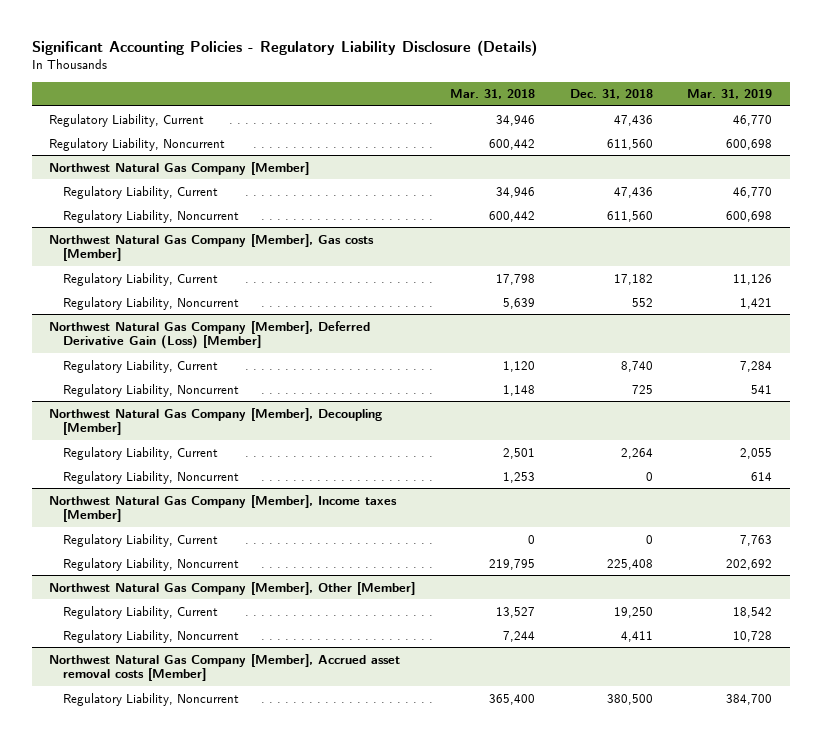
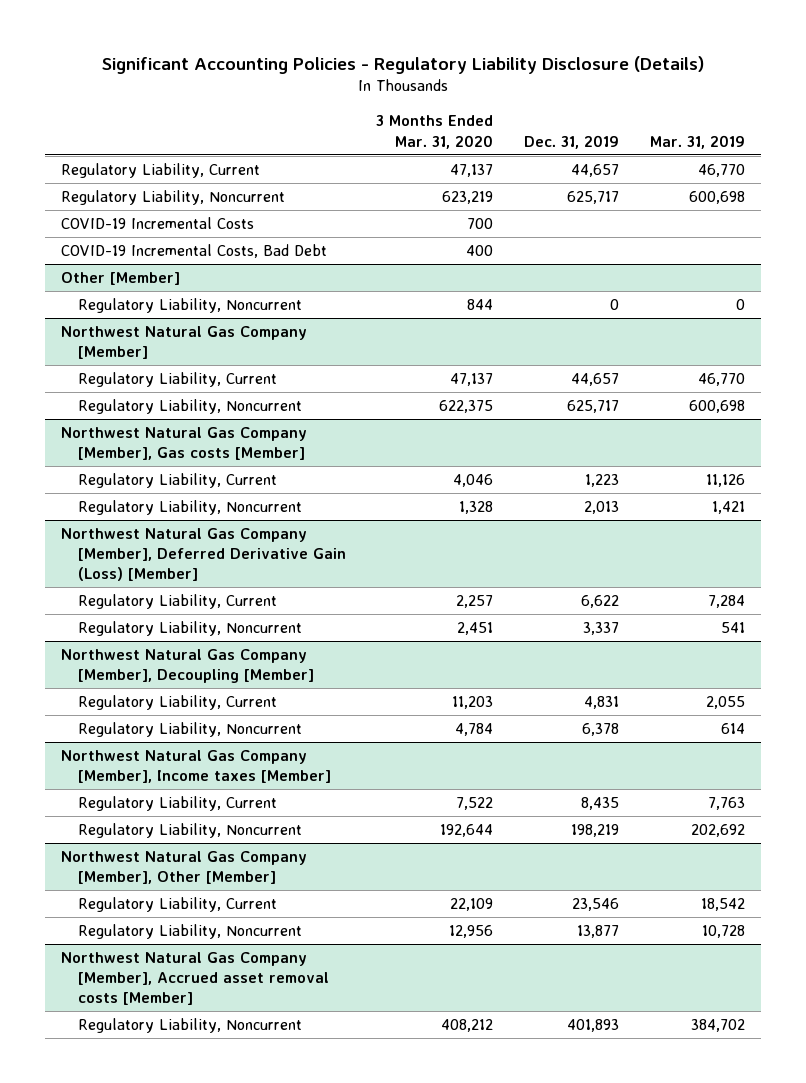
[449,89,535,100] Mar. 31, 2018 -> none
[569,89,653,100] Dec. 31, 2018 -> none
none -> [376,115,494,149] 3 Months Ended Mar. 31, 2020
none -> [524,134,620,149] Dec. 31, 2019
none -> [60,217,254,230] COVID-19 Incremental Costs
none -> [60,244,327,259] COVID-19 Incremental Costs, Bad Debt
none -> [60,272,180,286] Other [Member]
none -> [77,298,302,314] Regulatory Liability, Noncurrent
[726,693,773,705] 384,700 -> [691,1019,746,1033] 384,702

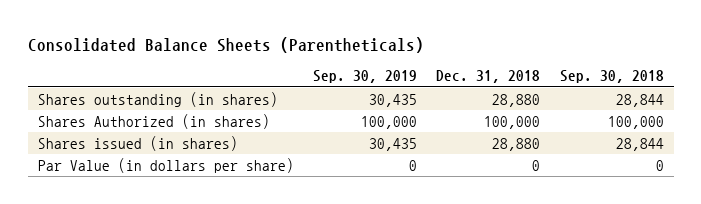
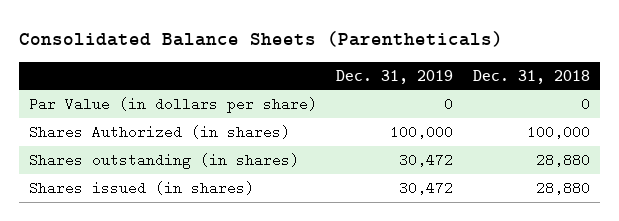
[312,70,417,84] Sep. 30, 2019 -> none
[559,70,664,84] Sep. 30, 2018 -> none
none -> [336,69,454,84] Dec. 31, 2019
[37,157,294,173] Par Value (in dollars per share) -> [28,96,317,113] Par Value (in dollars per share)
[37,91,278,107] Shares outstanding (in shares) -> [28,152,299,169] Shares outstanding (in shares)

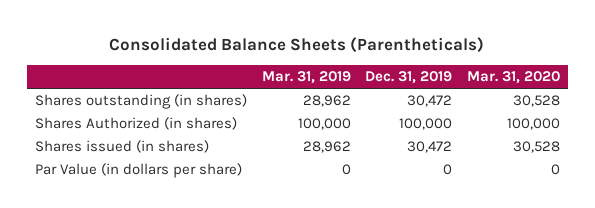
[472,69,590,84] Dec. 31, 2018 -> none
none -> [261,71,351,85] Mar. 31, 2019
none -> [467,71,561,85] Mar. 31, 2020
[28,124,290,139] Shares Authorized (in shares) -> [34,117,237,131] Shares Authorized (in shares)
[28,96,317,113] Par Value (in dollars per share) -> [34,163,242,179] Par Value (in dollars per share)

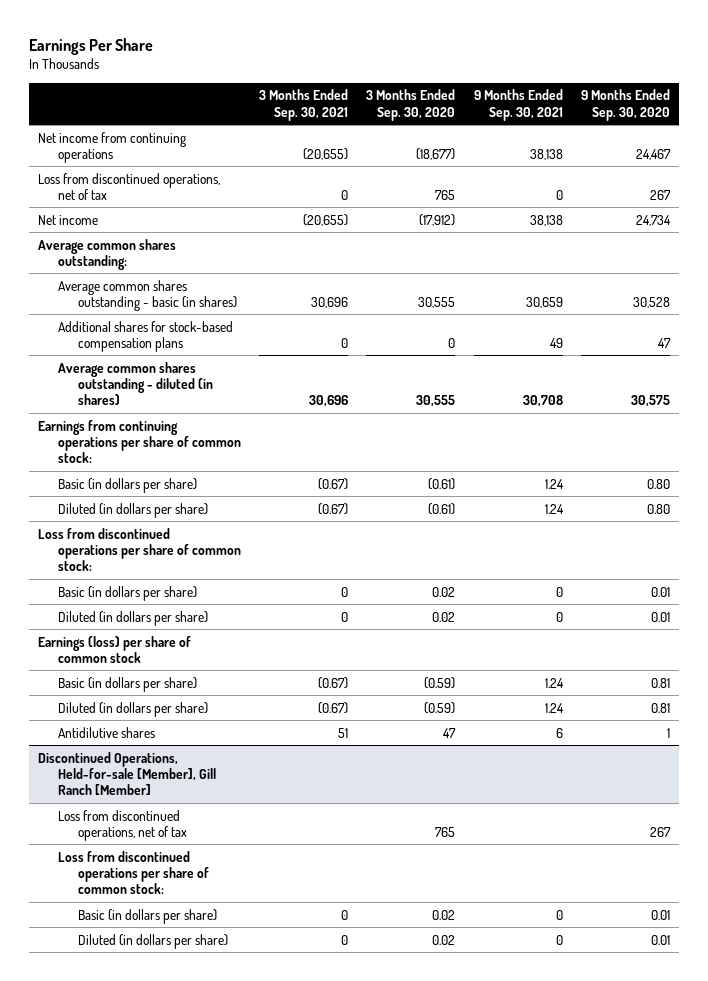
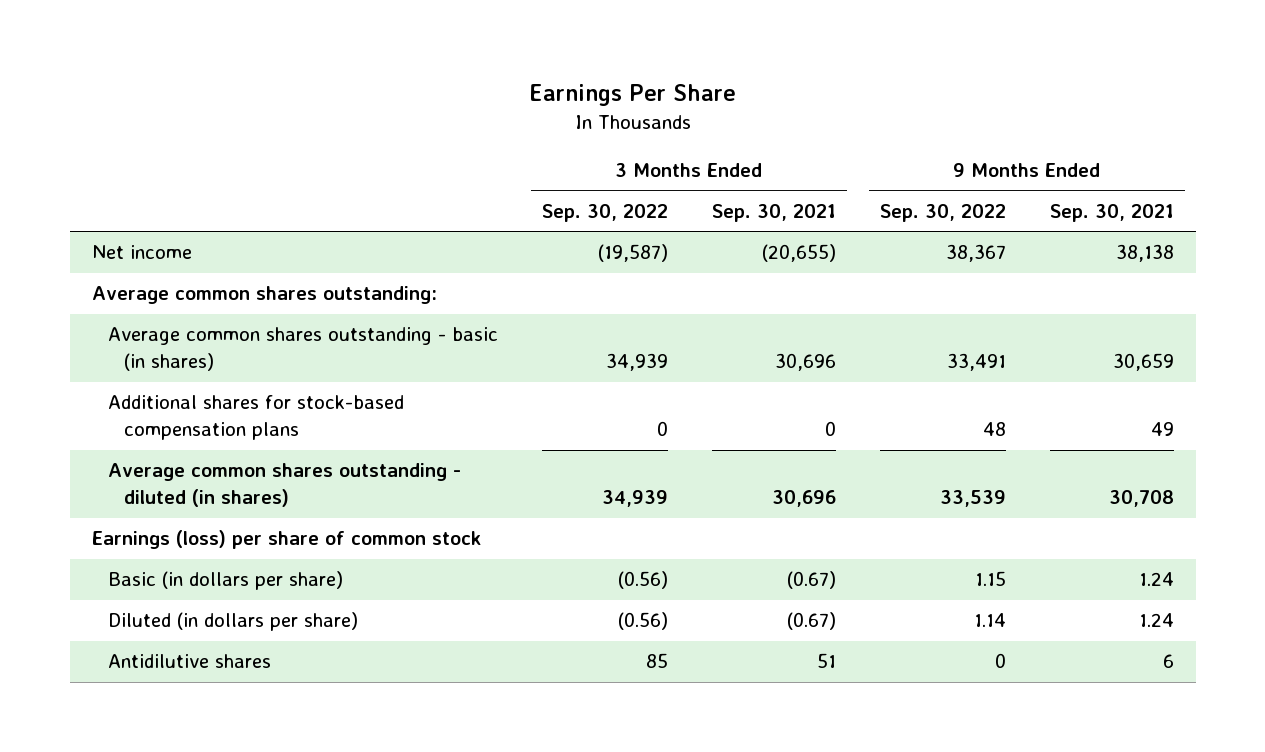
[366,89,456,121] 3 Months Ended Sep. 30, 2020 -> none
[580,89,670,121] 9 Months Ended Sep. 30, 2020 -> none
none -> [541,203,668,222] Sep. 30, 2022
none -> [879,203,1006,222] Sep. 30, 2022
[38,131,187,163] Net income from continuing operations -> none
[38,172,221,200] Loss from discontinued operations, net of tax -> none
[38,419,242,464] Earnings from continuing operations per share of common stock: -> none
[58,477,198,493] Basic (in dollars per share) -> none
[58,502,209,518] Diluted (in dollars per share) -> none
[38,527,242,572] Loss from discontinued operations per share of common stock: -> none
[58,585,198,601] Basic (in dollars per share) -> none
[58,610,209,626] Diluted (in dollars per share) -> none
[38,751,217,796] Discontinued Operations, Held-for-sale [Member], Gill Ranch [Member] -> none
[58,809,187,841] Loss from discontinued operations, net of tax -> none
[58,850,209,895] Loss from discontinued operations per share of common stock: -> none
[77,908,217,924] Basic (in dollars per share) -> none
[77,933,228,949] Diluted (in dollars per share) -> none

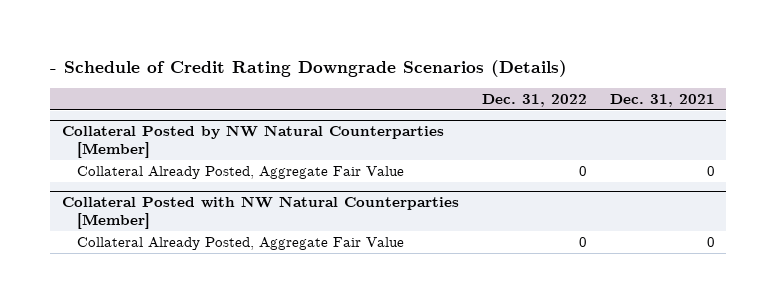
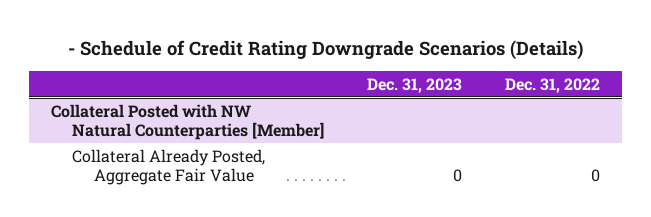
[609,93,715,107] Dec. 31, 2021 -> none
none -> [367,77,463,93] Dec. 31, 2023
[61,125,444,159] Collateral Posted by NW Natural Counterparties [Member] -> none
[76,166,404,180] Collateral Already Posted, Aggregate Fair Value -> none

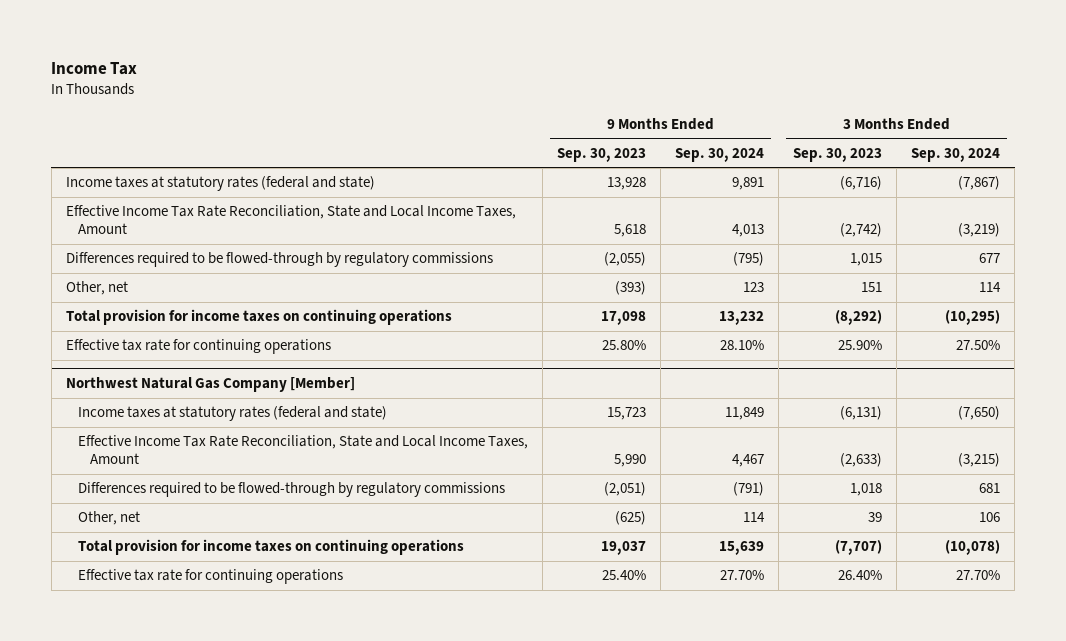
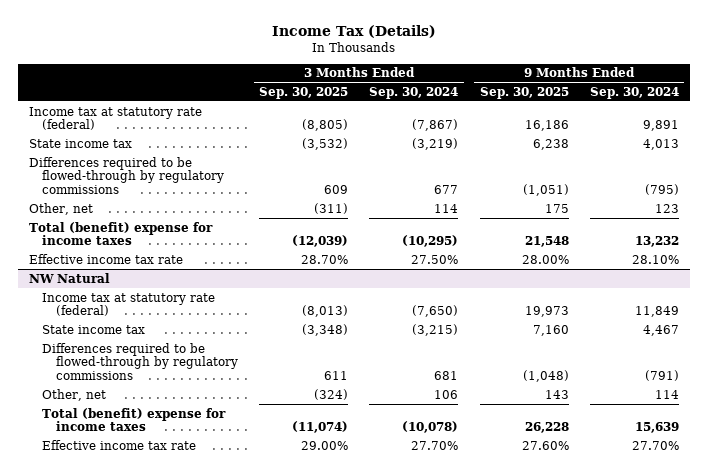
[51,62,138,76] Income Tax -> [271,25,436,39] Income Tax (Details)
[556,147,646,162] Sep. 30, 2023 -> none
[793,147,883,162] Sep. 30, 2023 -> none
none -> [259,86,349,99] Sep. 30, 2025
none -> [479,86,569,99] Sep. 30, 2025
[65,176,375,192] Income taxes at statutory rates (federal and state) -> [28,106,202,131] Income tax at statutory rate (federal)
[65,205,516,235] Effective Income Tax Rate Reconciliation, State and Local Income Taxes, Amount -> [28,138,132,148] State income tax
[65,309,452,326] Total provision for income taxes on continuing operations -> [28,221,213,246] Total (benefit) expense for income taxes
[65,339,331,355] Effective tax rate for continuing operations -> [28,253,183,264] Effective income tax rate
[65,377,355,393] Northwest Natural Gas Company [Member] -> [28,272,110,283] NW Natural
[77,406,387,422] Income taxes at statutory rates (federal and state) -> [42,292,216,317] Income tax at statutory rate (federal)
[77,435,528,465] Effective Income Tax Rate Reconciliation, State and Local Income Taxes, Amount -> [42,324,146,334] State income tax
[77,539,464,556] Total provision for income taxes on continuing operations -> [42,407,227,432] Total (benefit) expense for income taxes
[77,569,343,585] Effective tax rate for continuing operations -> [42,439,197,450] Effective income tax rate

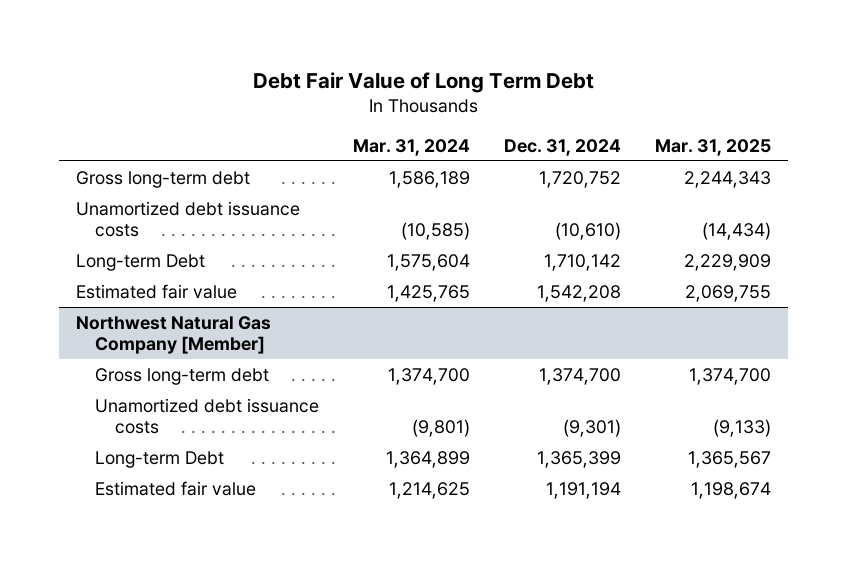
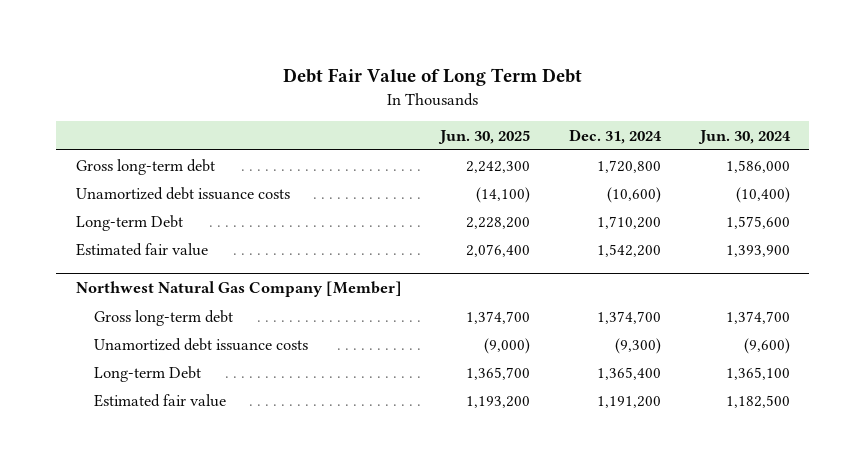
[353,138,471,156] Mar. 31, 2024 -> none
[655,138,772,156] Mar. 31, 2025 -> none
none -> [438,130,531,145] Jun. 30, 2025
none -> [697,130,791,145] Jun. 30, 2024
[539,170,622,188] 1,720,752 -> [597,159,662,173] 1,720,800
[555,222,622,241] (10,610) -> [607,186,662,203] (10,600)
[544,253,622,271] 1,710,142 -> [597,215,662,229] 1,710,200
[537,284,622,302] 1,542,208 -> [597,243,662,257] 1,542,200
[563,419,622,438] (9,301) -> [615,337,662,354] (9,300)
[537,450,622,468] 1,365,399 -> [597,366,662,380] 1,365,400
[546,481,622,499] 1,191,194 -> [597,395,662,408] 1,191,200

